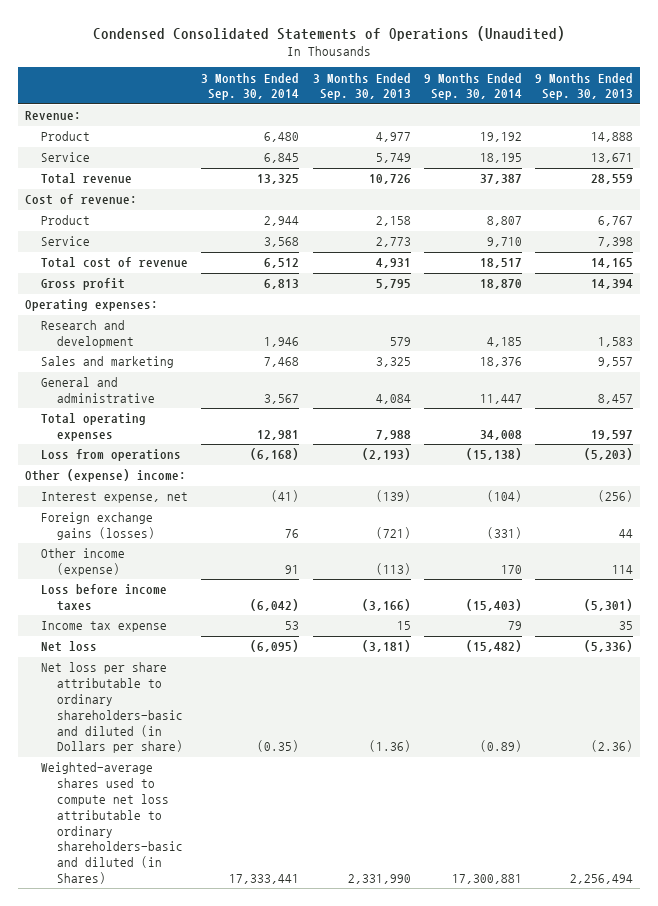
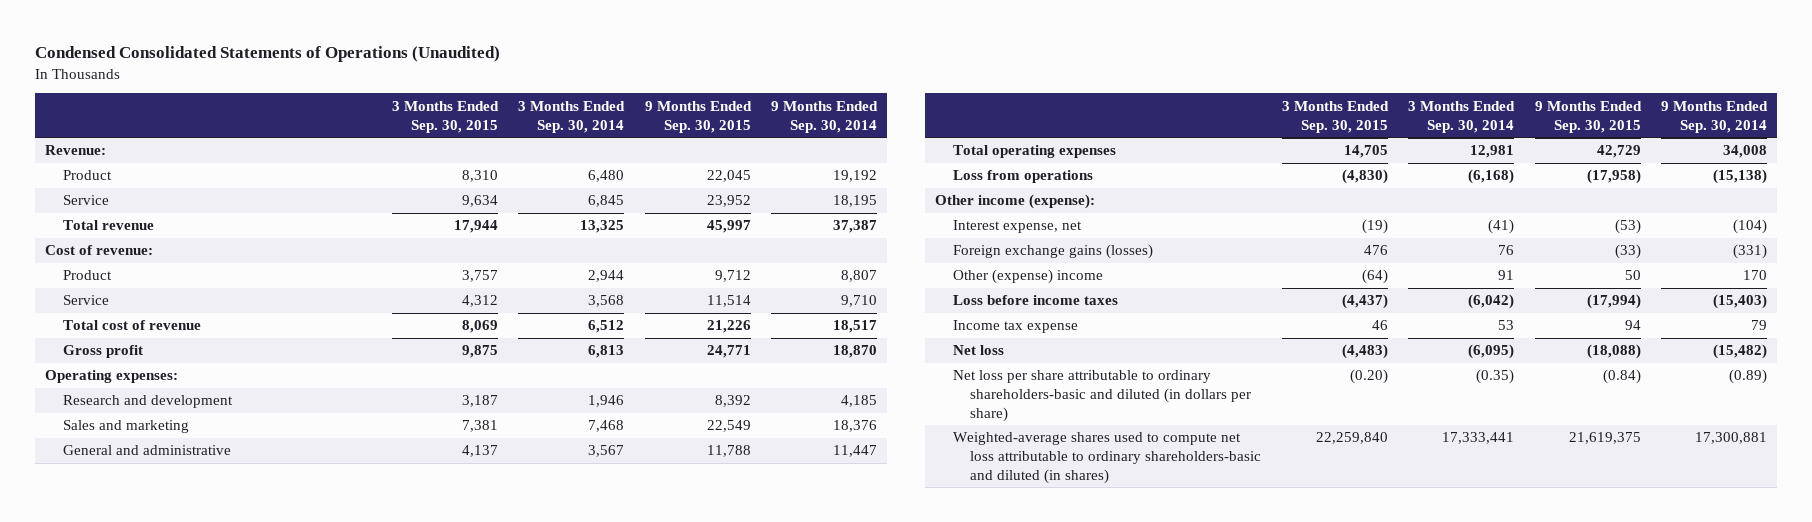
[312,72,411,101] 3 Months Ended Sep. 30, 2013 -> none
[535,72,634,101] 9 Months Ended Sep. 30, 2013 -> none
none -> [391,100,499,133] 3 Months Ended Sep. 30, 2015
none -> [644,100,752,133] 9 Months Ended Sep. 30, 2015
[24,469,186,483] Other (expense) income: -> [935,194,1096,210] Other income (expense):
[40,548,125,577] Other income (expense) -> [952,269,1103,285] Other (expense) income
[40,662,184,754] Net loss per share attributable to ordinary shareholders-basic and diluted (in Dollars per share) -> [952,370,1252,422] Net loss per share attributable to ordinary shareholders-basic and diluted (in dollars per share)
[40,762,184,884] Weighted-average shares used to compute net loss attributable to ordinary shareholders-basic and diluted (in Shares) -> [952,432,1262,484] Weighted-average shares used to compute net loss attributable to ordinary shareholders-basic and diluted (in shares)

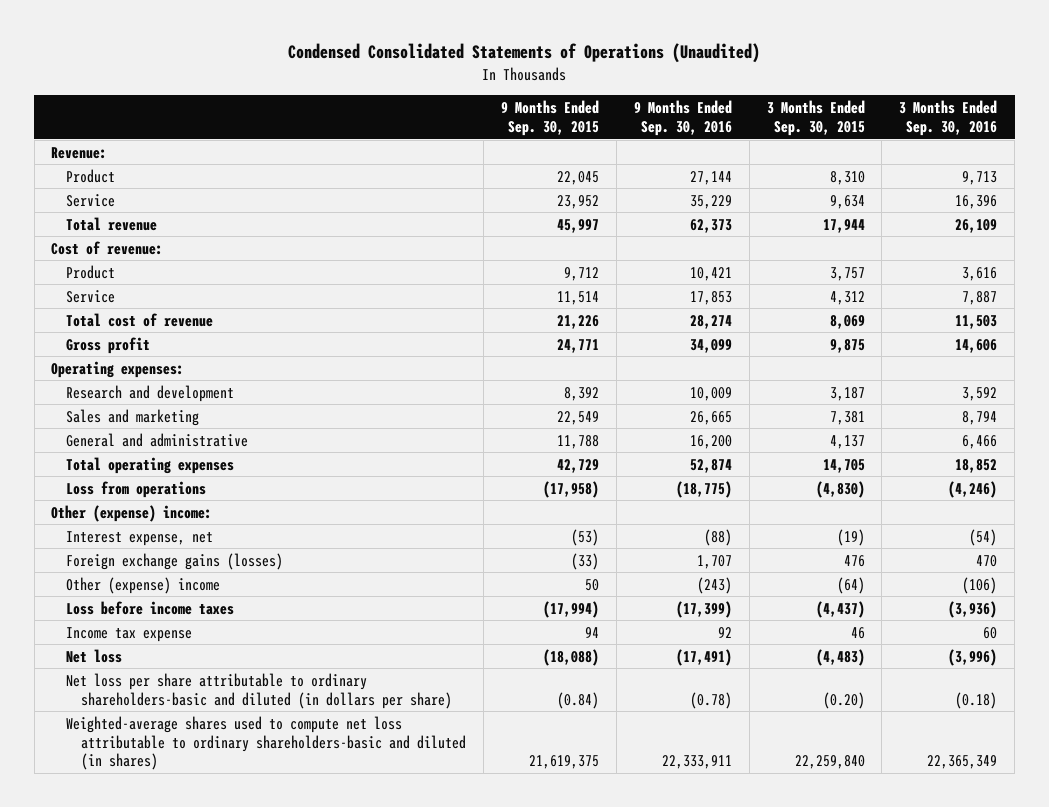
[518,100,626,133] 3 Months Ended Sep. 30, 2014 -> none
[771,100,879,133] 9 Months Ended Sep. 30, 2014 -> none
none -> [633,99,732,136] 9 Months Ended Sep. 30, 2016
none -> [899,99,998,136] 3 Months Ended Sep. 30, 2016
[935,194,1096,210] Other income (expense): -> [51,504,213,522] Other (expense) income:

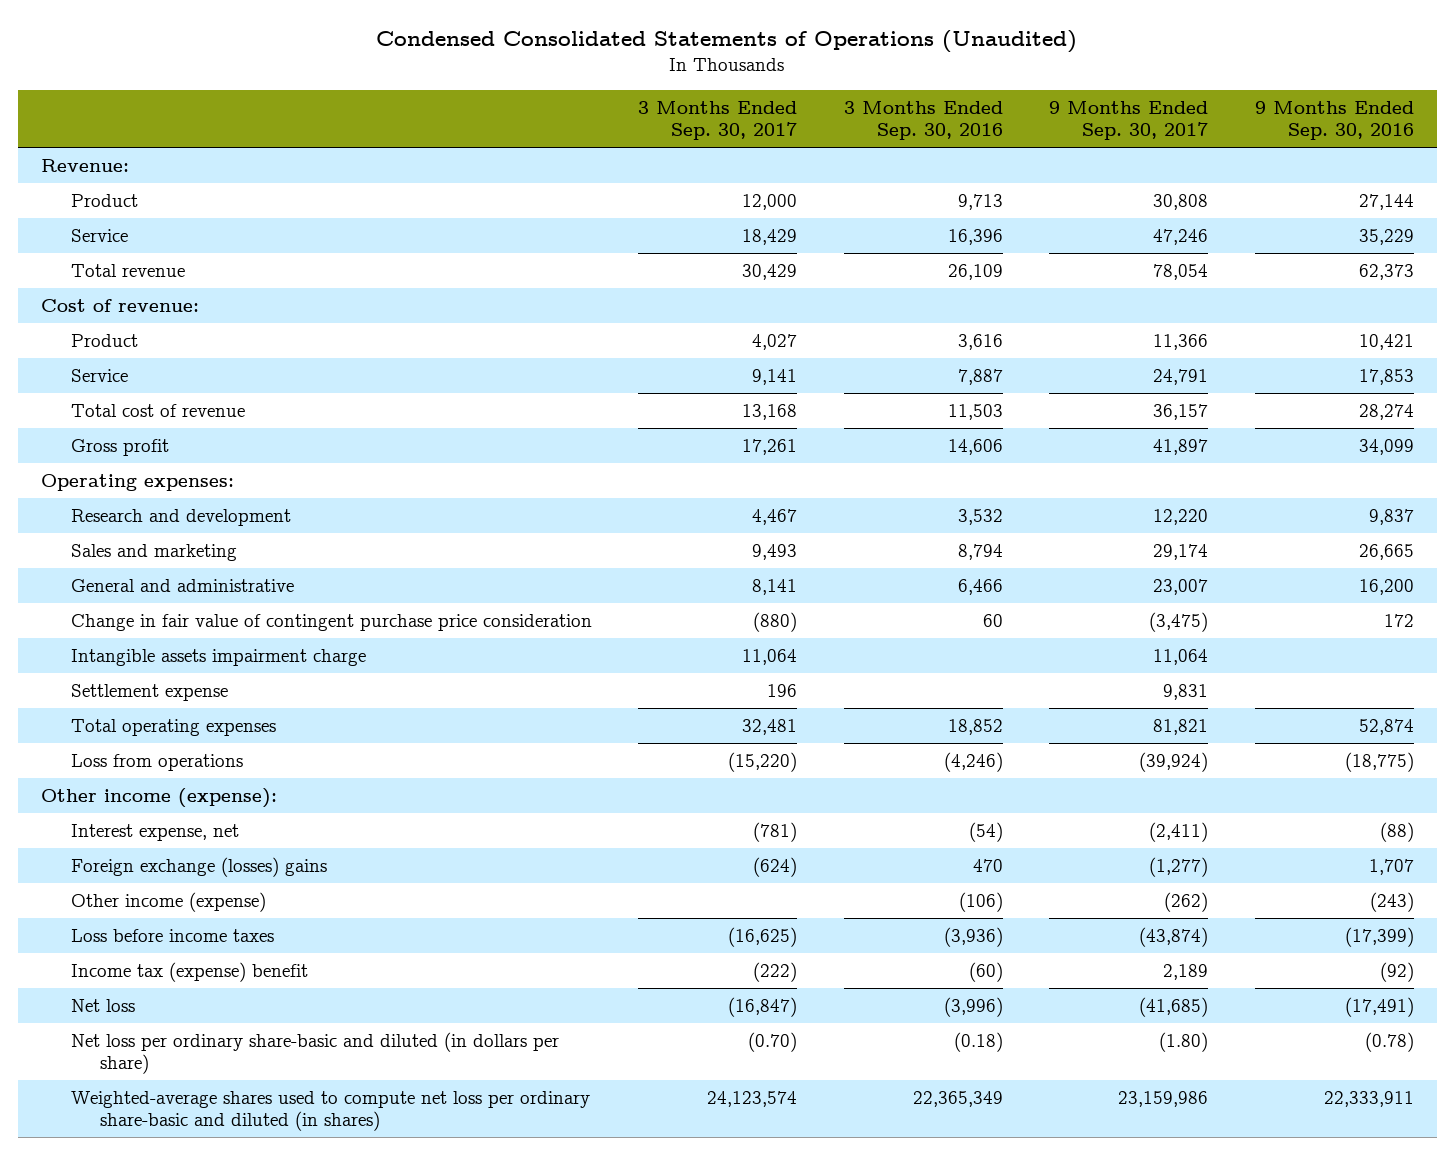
[501,99,600,136] 9 Months Ended Sep. 30, 2015 -> none
[766,99,865,136] 3 Months Ended Sep. 30, 2015 -> none
none -> [638,100,798,141] 3 Months Ended Sep. 30, 2017
none -> [1049,100,1209,141] 9 Months Ended Sep. 30, 2017
[689,386,732,401] 10,009 -> [1368,508,1414,525] 9,837
[962,386,998,401] 3,592 -> [957,508,1003,525] 3,532
none -> [70,613,592,631] Change in fair value of contingent purchase price consideration
none -> [70,648,366,666] Intangible assets impairment charge
none -> [70,683,228,701] Settlement expense
[51,504,213,522] Other (expense) income: -> [41,787,278,808] Other income (expense):
[66,552,284,570] Foreign exchange gains (losses) -> [70,856,327,877] Foreign exchange (losses) gains
[66,576,221,594] Other (expense) income -> [70,891,266,912] Other income (expense)
[66,626,193,642] Income tax expense -> [70,961,308,982] Income tax (expense) benefit
[717,626,732,638] 92 -> [1379,961,1414,982] (92)
[983,626,998,639] 60 -> [968,961,1003,982] (60)
[66,672,453,709] Net loss per share attributable to ordinary shareholders-basic and diluted (in dollars per share) -> [70,1031,559,1075] Net loss per ordinary share-basic and diluted (in dollars per share)
[66,715,467,771] Weighted-average shares used to compute net loss attributable to ordinary shareholders-basic and diluted (in shares) -> [70,1090,590,1132] Weighted-average shares used to compute net loss per ordinary share-basic and diluted (in shares)

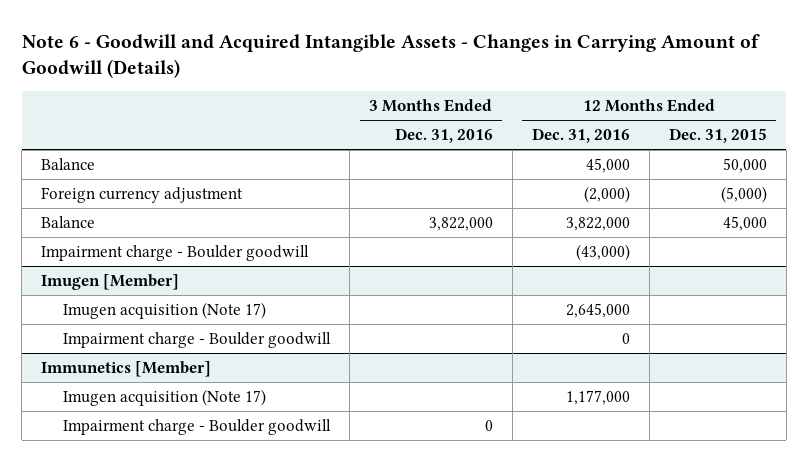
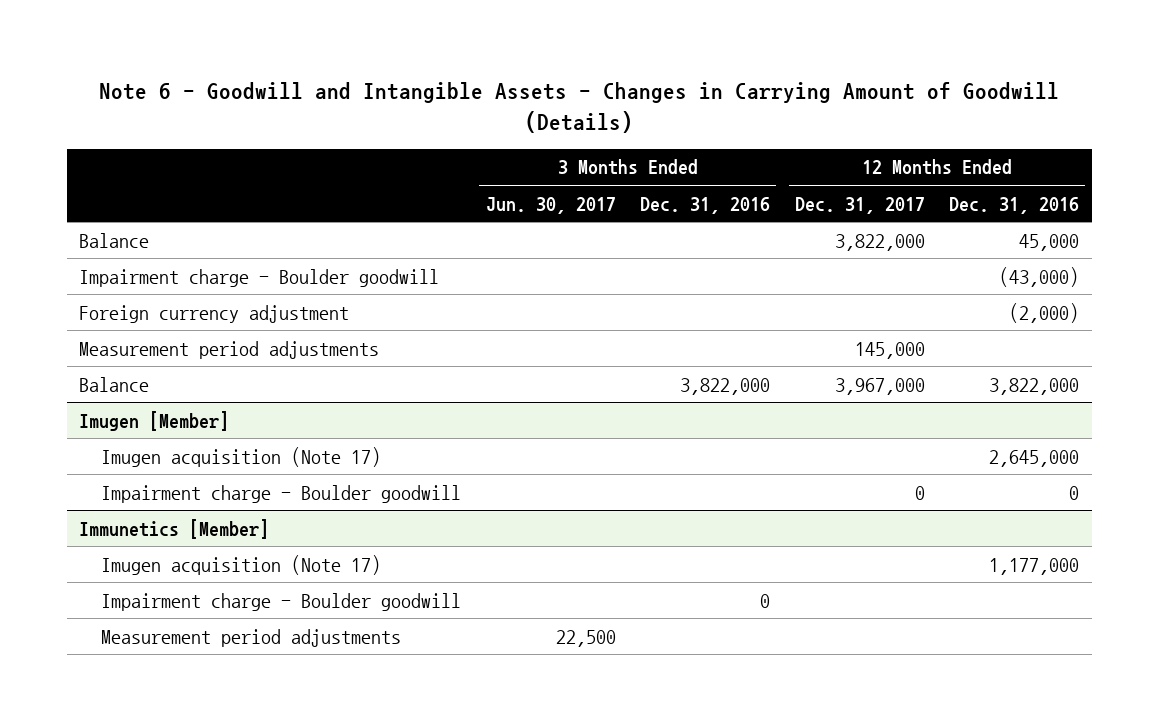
[21,34,760,79] Note 6 - Goodwill and Acquired Intangible Assets - Changes in Carrying Amount of Goodwill (Details) -> [99,81,1060,133] Note 6 - Goodwill and Intangible Assets - Changes in Carrying Amount of Goodwill (Details)
[668,128,767,144] Dec. 31, 2015 -> none
none -> [485,196,616,214] Jun. 30, 2017
none -> [794,196,925,214] Dec. 31, 2017
[41,244,310,261] Impairment charge - Boulder goodwill -> [79,268,440,287] Impairment charge - Boulder goodwill
none -> [79,340,380,359] Measurement period adjustments
none -> [100,628,401,647] Measurement period adjustments

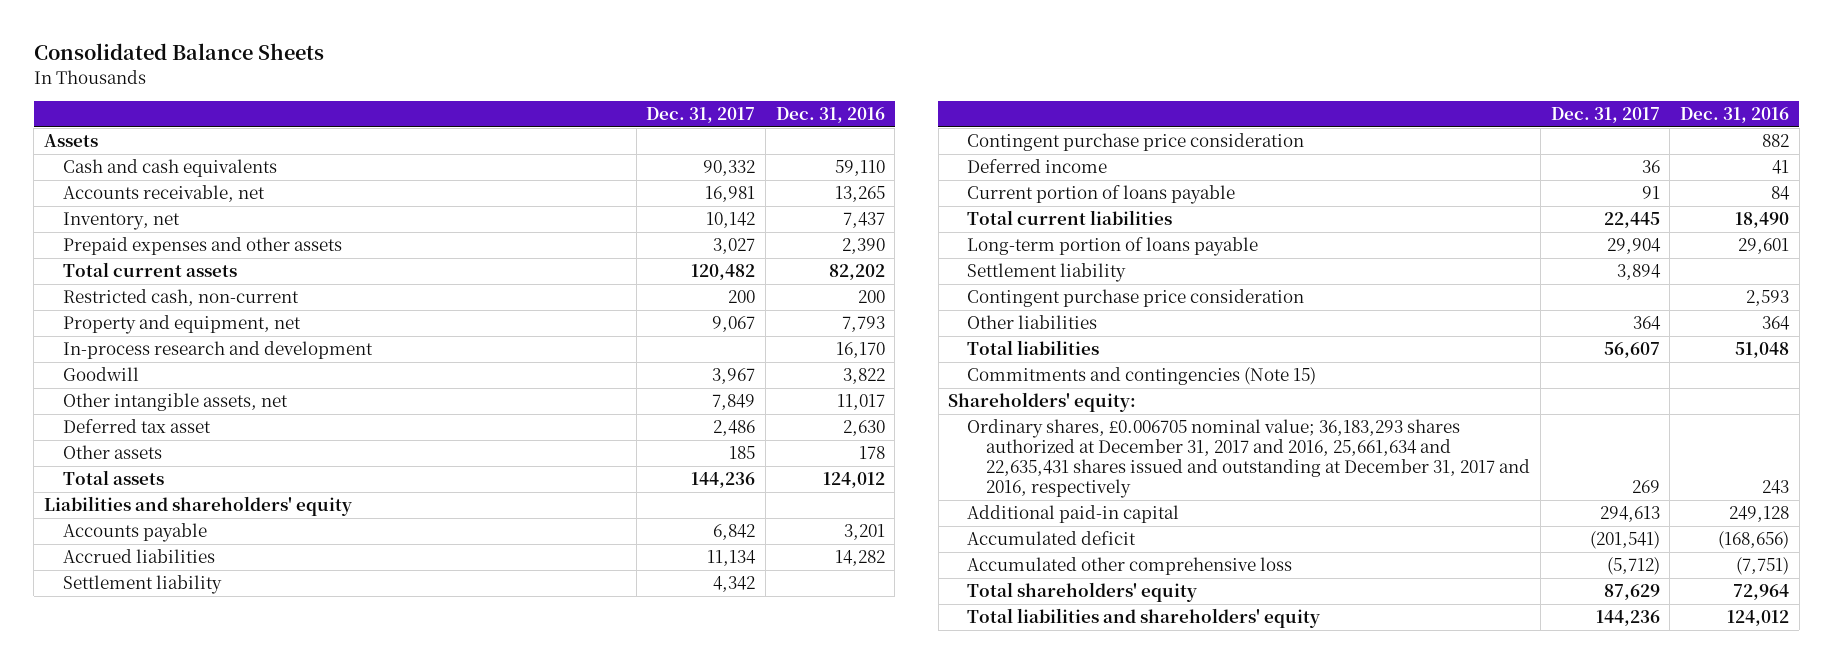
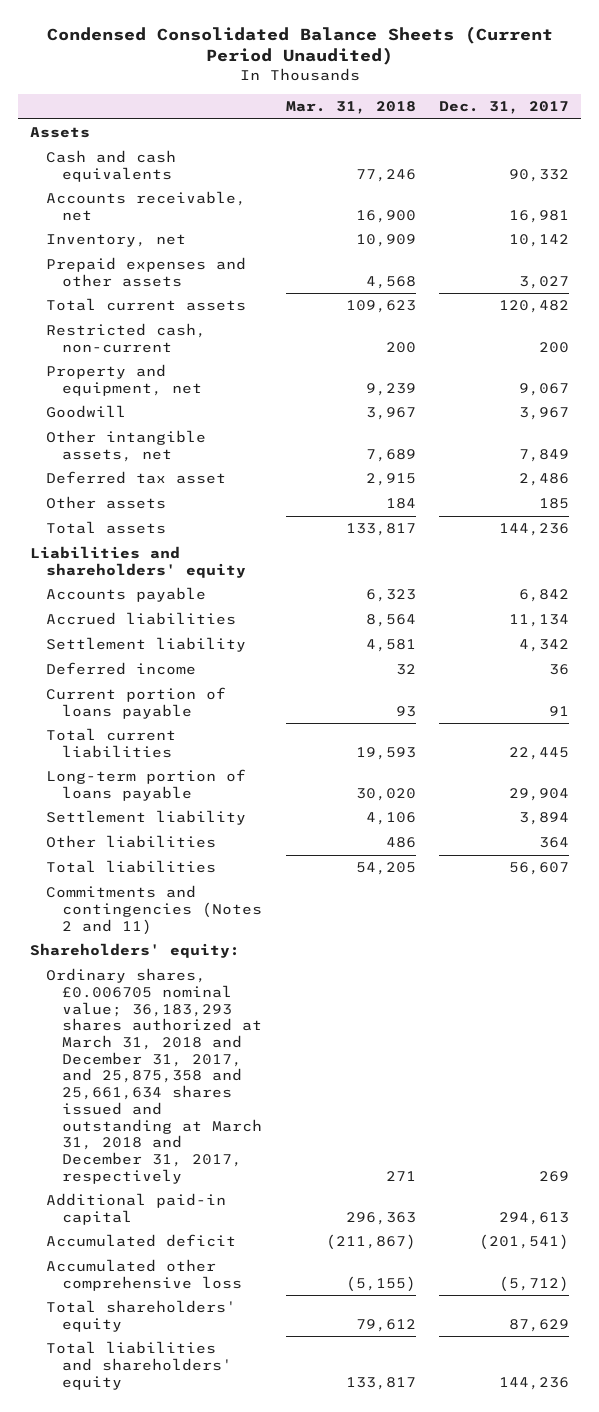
[33,43,324,61] Consolidated Balance Sheets -> [46,25,553,66] Condensed Consolidated Balance Sheets (Current Period Unaudited)
[775,107,885,124] Dec. 31, 2016 -> none
none -> [285,101,416,115] Mar. 31, 2018
[62,341,373,360] In-process research and development -> none
[967,133,1305,152] Contingent purchase price consideration -> none
[967,289,1305,308] Contingent purchase price consideration -> none
[967,367,1317,386] Commitments and contingencies (Note 15) -> [46,885,263,935] Commitments and contingencies (Notes 2 and 11)
[967,419,1531,499] Ordinary shares, £0.006705 nominal value; 36,183,293 shares authorized at December 31, 2017 and 2016, 25,661,634 and 22,635,431 shares issued and outstanding at December 31, 2017 and 2016, respectively -> [46,968,263,1184] Ordinary shares, £0.006705 nominal value; 36,183,293 shares authorized at March 31, 2018 and December 31, 2017, and 25,875,358 and 25,661,634 shares issued and outstanding at March 31, 2018 and December 31, 2017, respectively

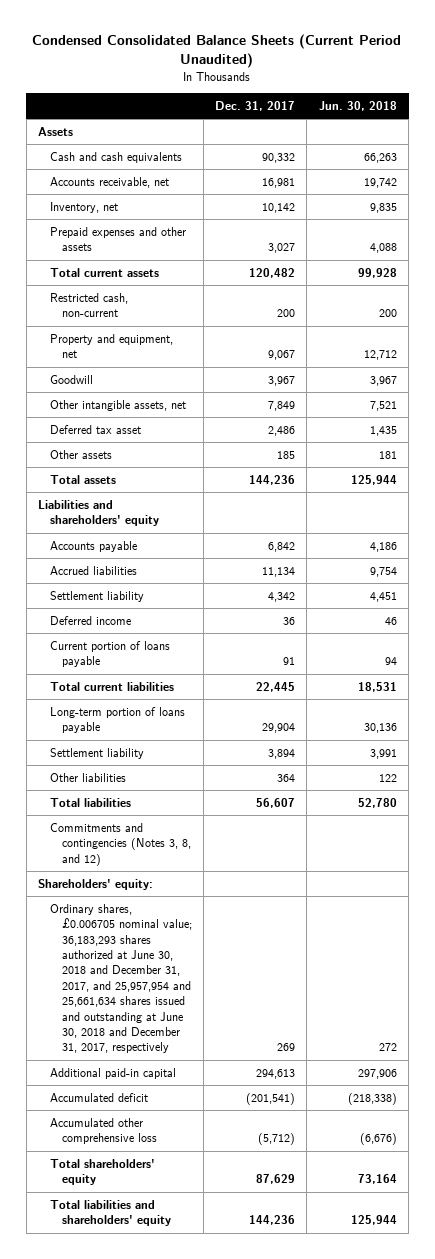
[285,101,416,115] Mar. 31, 2018 -> none
none -> [318,100,397,111] Jun. 30, 2018
[46,885,263,935] Commitments and contingencies (Notes 2 and 11) -> [49,822,191,866] Commitments and contingencies (Notes 3, 8, and 12)
[46,968,263,1184] Ordinary shares, £0.006705 nominal value; 36,183,293 shares authorized at March 31, 2018 and December 31, 2017, and 25,875,358 and 25,661,634 shares issued and outstanding at March 31, 2018 and December 31, 2017, respectively -> [49,903,192,1054] Ordinary shares, £0.006705 nominal value; 36,183,293 shares authorized at June 30, 2018 and December 31, 2017, and 25,957,954 and 25,661,634 shares issued and outstanding at June 30, 2018 and December 31, 2017, respectively

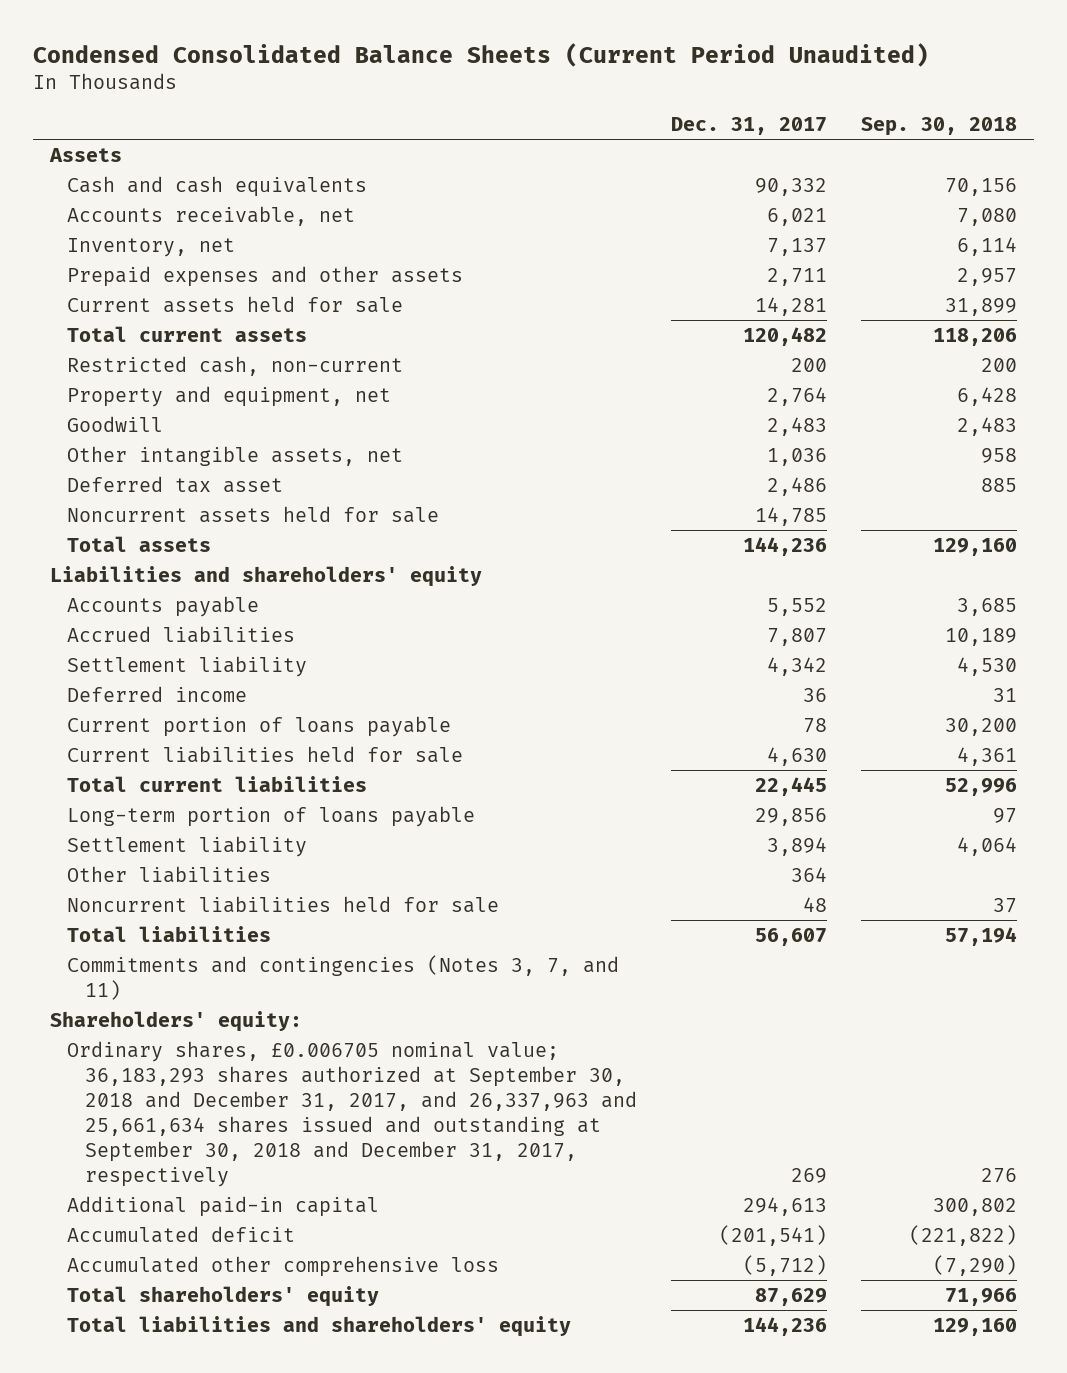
[318,100,397,111] Jun. 30, 2018 -> none
none -> [861,116,1018,136] Sep. 30, 2018
[262,177,296,188] 16,981 -> [767,207,828,226] 6,021
[262,202,296,213] 10,142 -> [767,237,828,256] 7,137
[268,243,296,254] 3,027 -> [767,267,828,286] 2,711
none -> [67,295,404,313] Current assets held for sale
[268,350,296,361] 9,067 -> [767,386,828,406] 2,764
[268,375,296,386] 3,967 -> [767,416,828,436] 2,483
[268,400,296,411] 7,849 -> [767,447,828,466] 1,036
[49,449,112,459] Other assets -> none
none -> [67,505,440,523] Noncurrent assets held for sale
[268,541,296,552] 6,842 -> [767,597,828,616] 5,552
[262,566,296,577] 11,134 -> [767,627,828,646] 7,807
[283,657,296,666] 91 -> [803,717,828,733] 78
none -> [67,745,464,763] Current liabilities held for sale
[262,723,296,734] 29,904 -> [755,807,828,826] 29,856
none -> [67,895,500,913] Noncurrent liabilities held for sale
[49,822,191,866] Commitments and contingencies (Notes 3, 8, and 12) -> [67,954,620,1000] Commitments and contingencies (Notes 3, 7, and 11)
[49,903,192,1054] Ordinary shares, £0.006705 nominal value; 36,183,293 shares authorized at June 30, 2018 and December 31, 2017, and 25,957,954 and 25,661,634 shares issued and outstanding at June 30, 2018 and December 31, 2017, respectively -> [67,1040,638,1187] Ordinary shares, £0.006705 nominal value; 36,183,293 shares authorized at September 30, 2018 and December 31, 2017, and 26,337,963 and 25,661,634 shares issued and outstanding at September 30, 2018 and December 31, 2017, respectively

